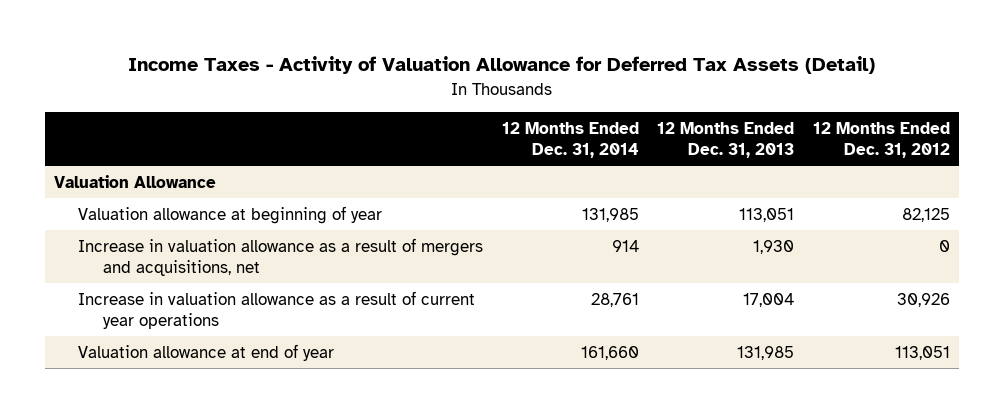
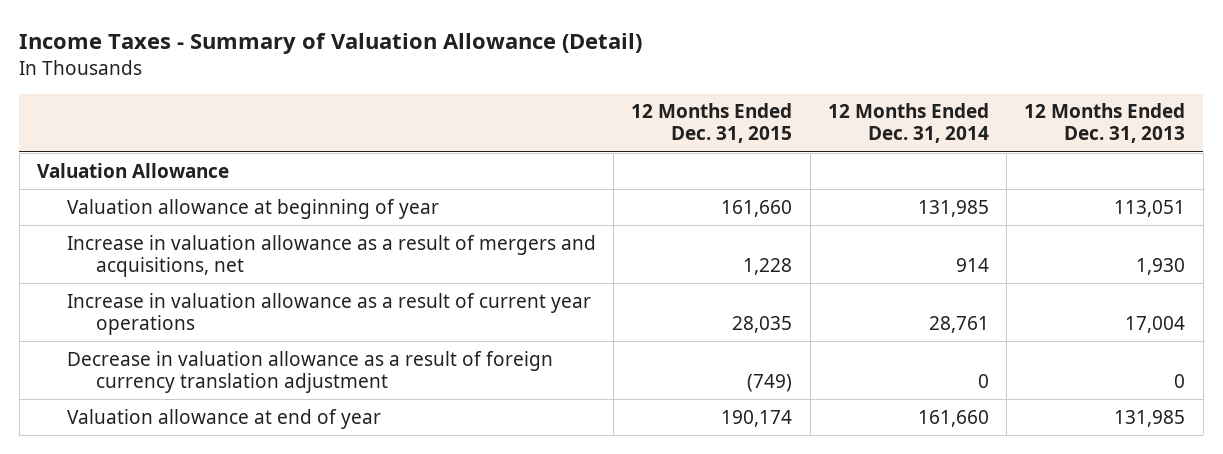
[127,56,875,75] Income Taxes - Activity of Valuation Allowance for Deferred Tax Assets (Detail) -> [19,32,643,54] Income Taxes - Summary of Valuation Allowance (Detail)
[812,121,950,159] 12 Months Ended Dec. 31, 2012 -> none
none -> [631,103,793,144] 12 Months Ended Dec. 31, 2015
none -> [66,350,553,393] Decrease in valuation allowance as a result of foreign currency translation adjustment

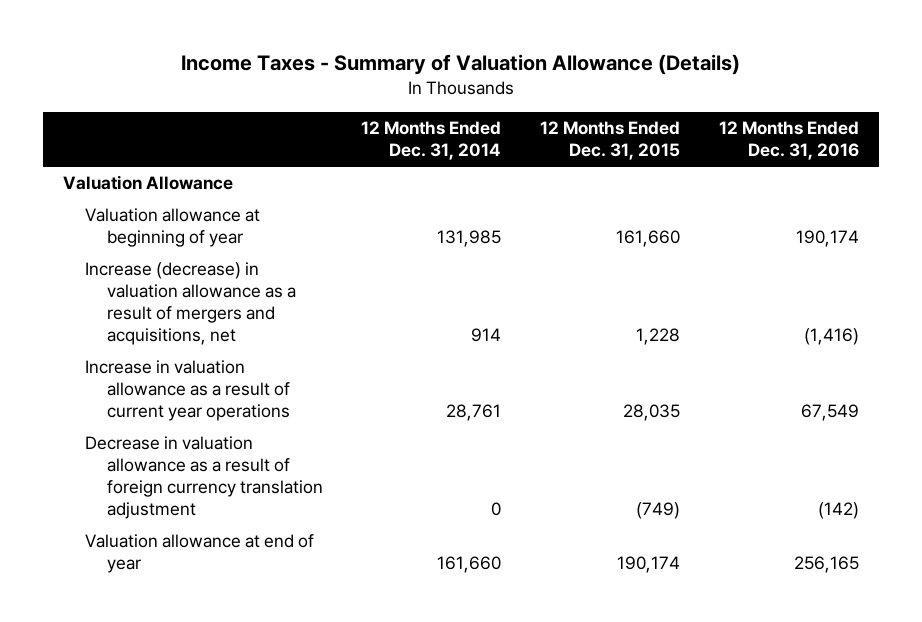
[19,32,643,54] Income Taxes - Summary of Valuation Allowance (Detail) -> [180,54,740,76] Income Taxes - Summary of Valuation Allowance (Details)
[1024,103,1186,144] 12 Months Ended Dec. 31, 2013 -> none
none -> [719,121,860,161] 12 Months Ended Dec. 31, 2016
[66,234,596,277] Increase in valuation allowance as a result of mergers and acquisitions, net -> [84,262,296,346] Increase (decrease) in valuation allowance as a result of mergers and acquisitions, net

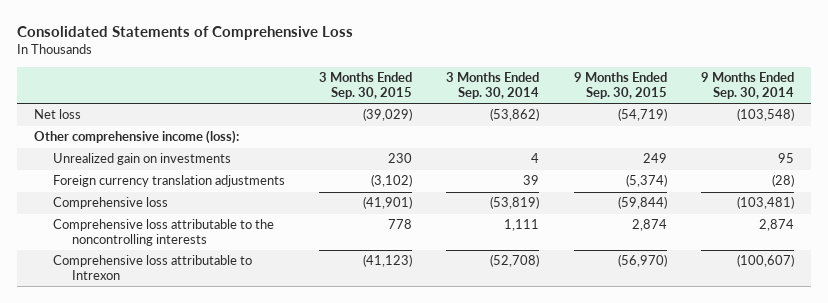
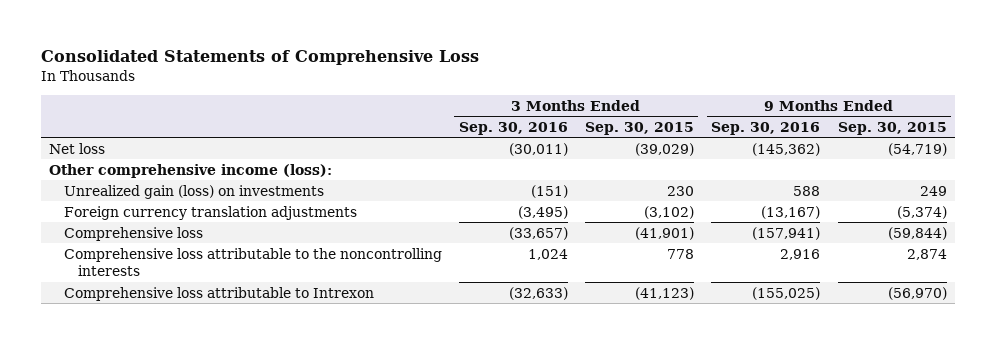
[446,72,540,99] 3 Months Ended Sep. 30, 2014 -> none
[700,72,794,99] 9 Months Ended Sep. 30, 2014 -> none
none -> [458,121,568,135] Sep. 30, 2016
none -> [711,121,821,135] Sep. 30, 2016
[52,153,231,166] Unrealized gain on investments -> [63,184,324,199] Unrealized gain (loss) on investments

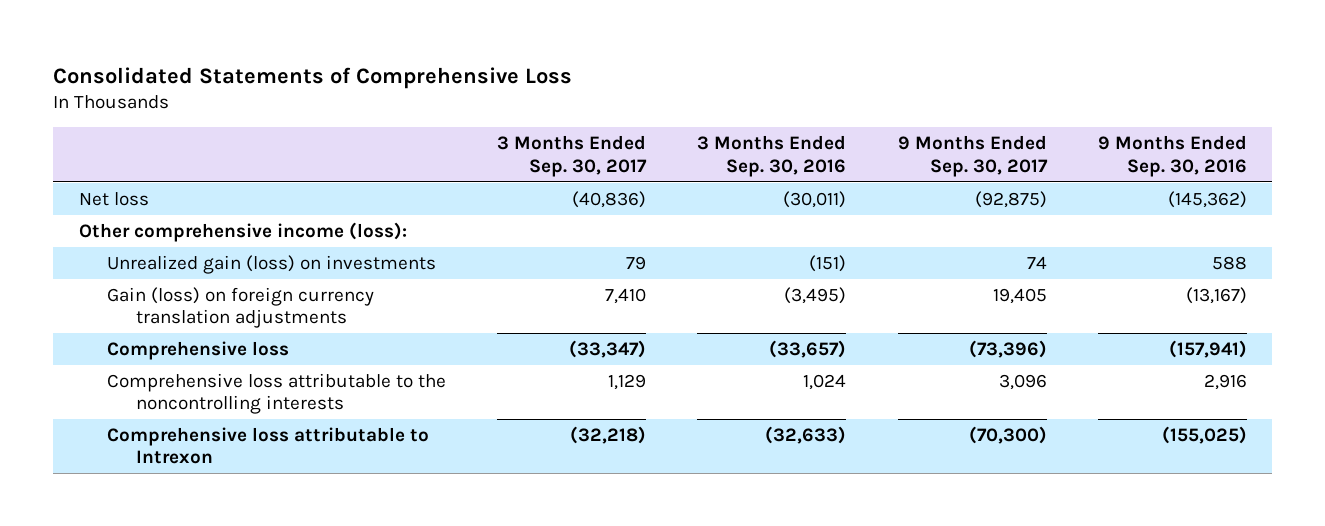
[585,121,695,135] Sep. 30, 2015 -> none
[837,121,947,135] Sep. 30, 2015 -> none
none -> [497,135,648,177] 3 Months Ended Sep. 30, 2017
none -> [897,135,1048,177] 9 Months Ended Sep. 30, 2017
[63,205,357,220] Foreign currency translation adjustments -> [107,286,375,329] Gain (loss) on foreign currency translation adjustments

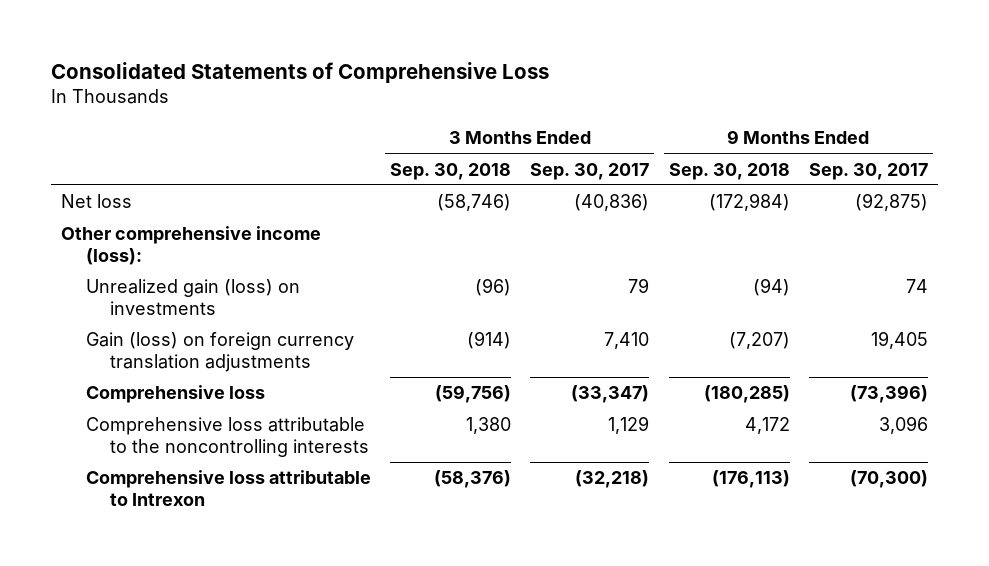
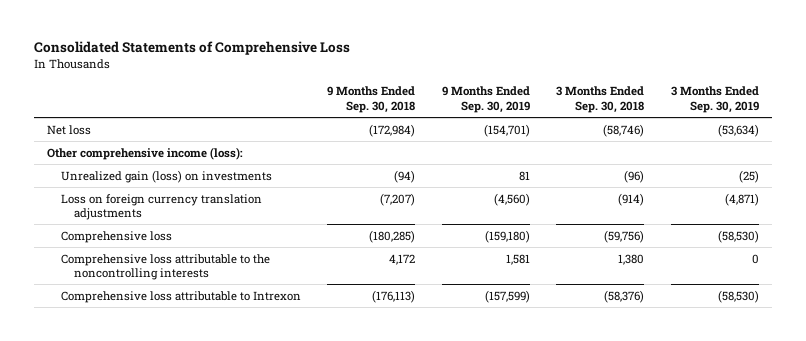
[530,162,650,180] Sep. 30, 2017 -> none
[809,162,929,180] Sep. 30, 2017 -> none
none -> [441,86,530,113] 9 Months Ended Sep. 30, 2019
none -> [670,86,759,113] 3 Months Ended Sep. 30, 2019
[85,332,354,372] Gain (loss) on foreign currency translation adjustments -> [60,193,262,220] Loss on foreign currency translation adjustments

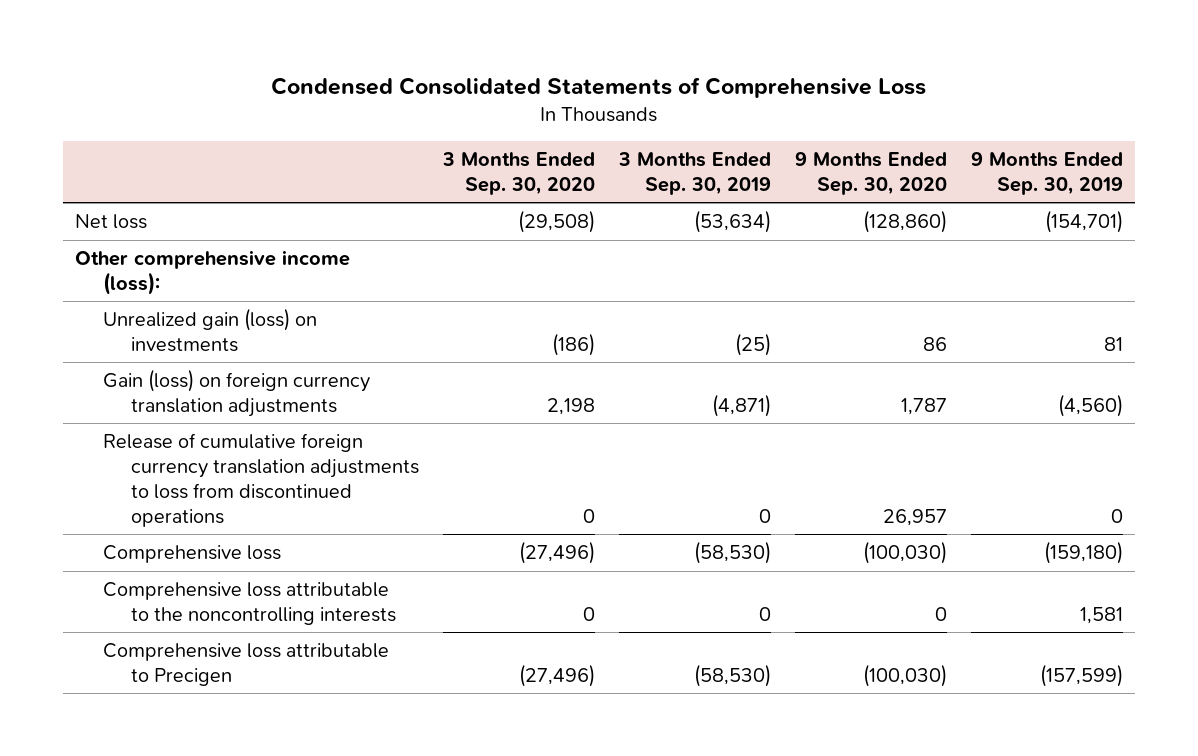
[34,41,351,56] Consolidated Statements of Comprehensive Loss -> [270,77,926,99] Condensed Consolidated Statements of Comprehensive Loss
[327,86,416,113] 9 Months Ended Sep. 30, 2018 -> none
[556,86,645,113] 3 Months Ended Sep. 30, 2018 -> none
none -> [442,151,596,195] 3 Months Ended Sep. 30, 2020
none -> [794,151,947,195] 9 Months Ended Sep. 30, 2020
[60,193,262,220] Loss on foreign currency translation adjustments -> [103,369,371,417] Gain (loss) on foreign currency translation adjustments
none -> [103,433,420,527] Release of cumulative foreign currency translation adjustments to loss from discontinued operations
[60,290,301,303] Comprehensive loss attributable to Intrexon -> [103,643,390,686] Comprehensive loss attributable to Precigen

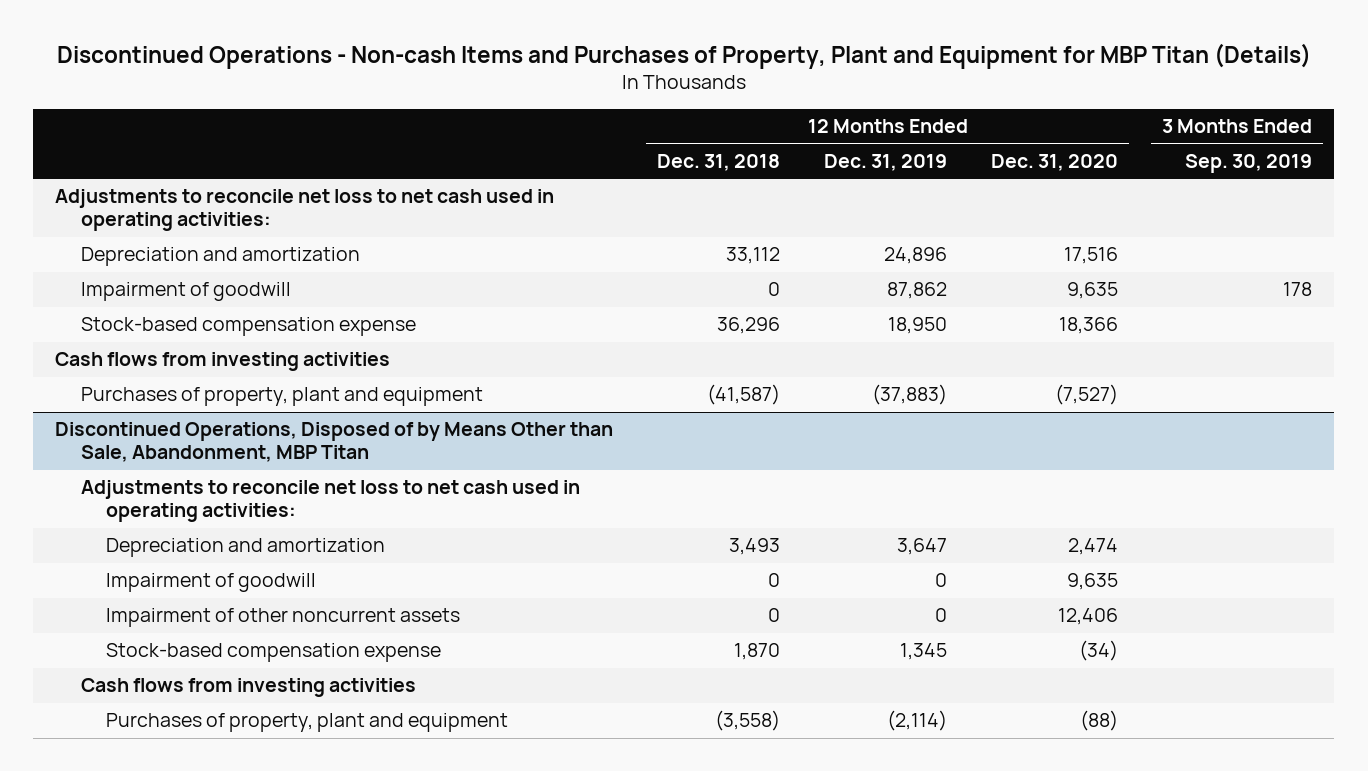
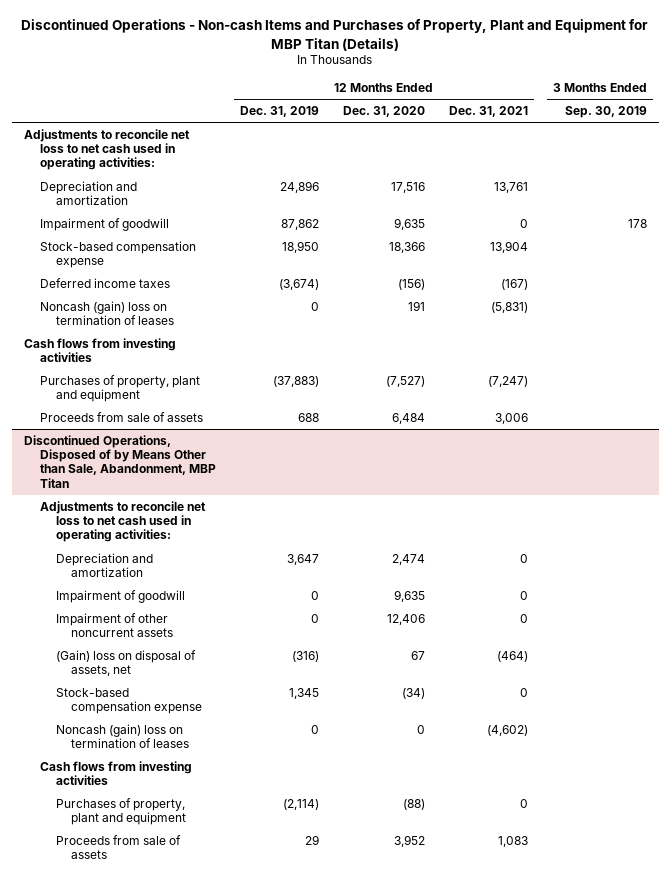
[657,153,781,171] Dec. 31, 2018 -> none
none -> [449,106,529,118] Dec. 31, 2021
none -> [39,277,170,288] Deferred income taxes
none -> [39,300,174,326] Noncash (gain) loss on termination of leases
none -> [39,411,203,422] Proceeds from sale of assets
none -> [55,649,196,677] (Gain) loss on disposal of assets, net
none -> [55,723,190,749] Noncash (gain) loss on termination of leases
none -> [55,834,181,860] Proceeds from sale of assets

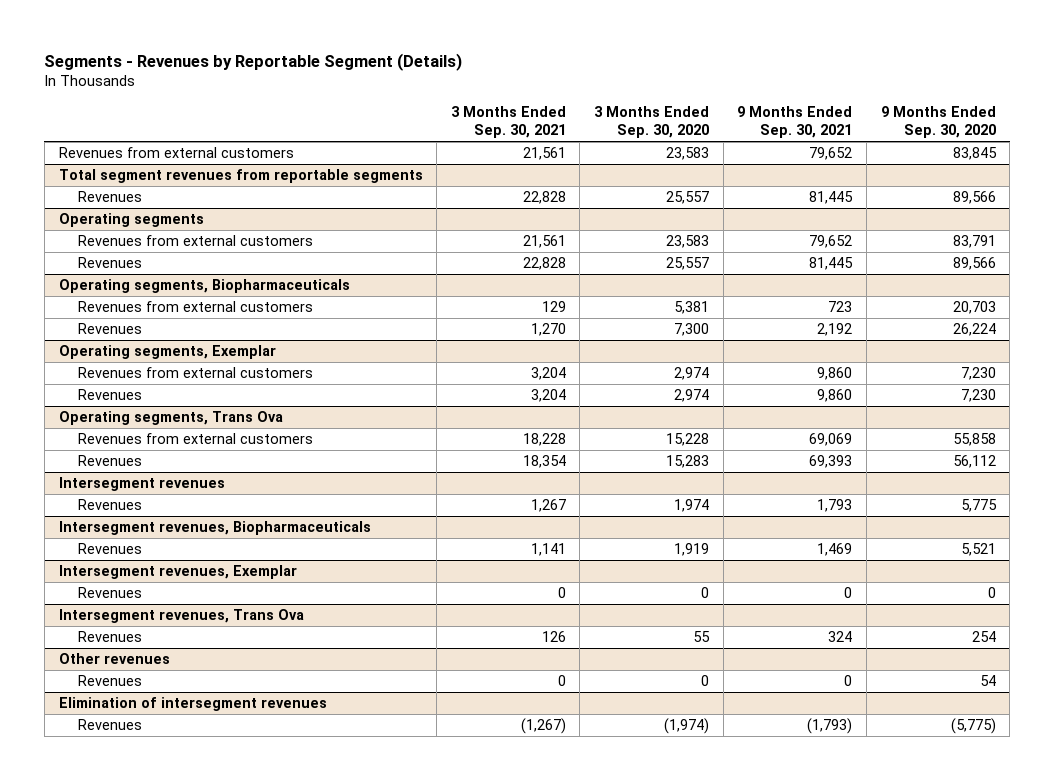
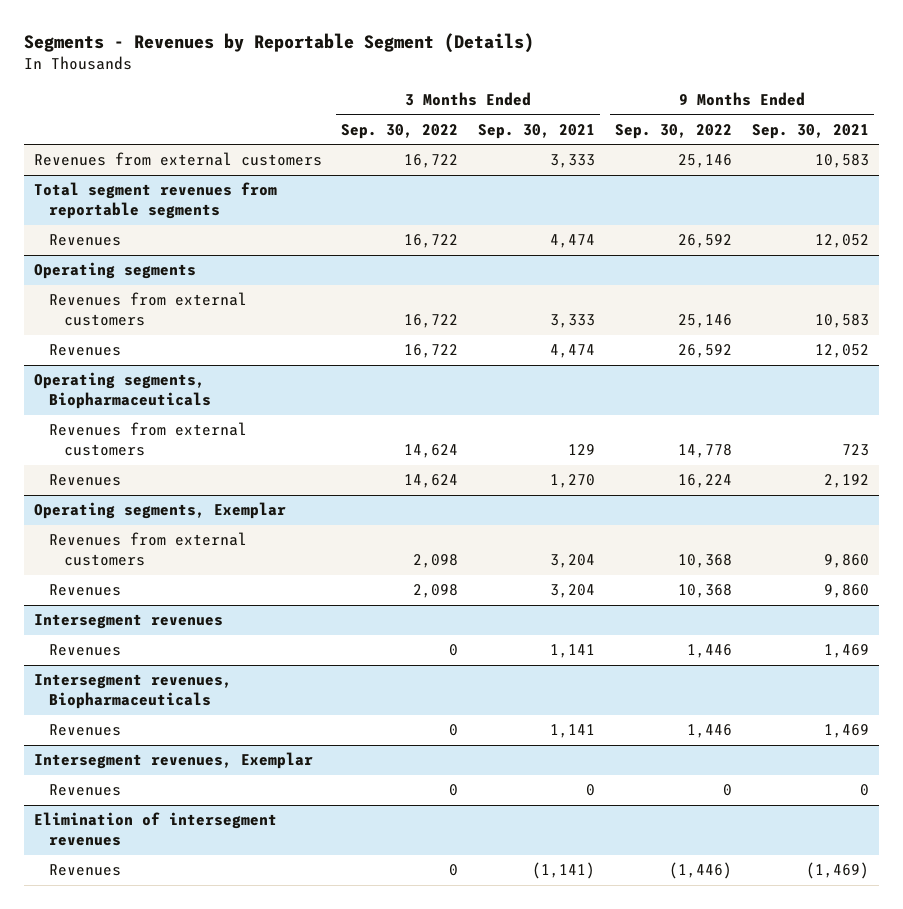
[594,106,710,139] 3 Months Ended Sep. 30, 2020 -> none
[880,106,996,139] 9 Months Ended Sep. 30, 2020 -> none
none -> [341,123,459,139] Sep. 30, 2022
none -> [615,123,733,139] Sep. 30, 2022
[522,147,566,161] 21,561 -> [550,154,596,169] 3,333
[809,147,853,161] 79,652 -> [815,154,870,169] 10,583
[522,191,566,205] 22,828 -> [550,234,596,249] 4,474
[809,191,854,205] 81,445 -> [815,234,870,249] 12,052
[522,235,566,249] 21,561 -> [550,314,596,329] 3,333
[809,235,853,249] 79,652 -> [815,314,870,329] 10,583
[522,257,566,271] 22,828 -> [550,344,596,359] 4,474
[809,257,854,271] 81,445 -> [815,344,870,359] 12,052
[58,411,283,426] Operating segments, Trans Ova -> none
[78,433,314,445] Revenues from external customers -> none
[78,455,143,467] Revenues -> none
[530,499,566,513] 1,267 -> [550,644,596,659] 1,141
[817,499,853,513] 1,793 -> [824,644,870,659] 1,469
[58,609,304,624] Intersegment revenues, Trans Ova -> none
[78,631,143,643] Revenues -> none
[58,653,170,665] Other revenues -> none
[78,675,143,687] Revenues -> none
[520,718,566,735] (1,267) -> [532,862,596,880] (1,141)
[807,718,853,735] (1,793) -> [806,862,870,880] (1,469)

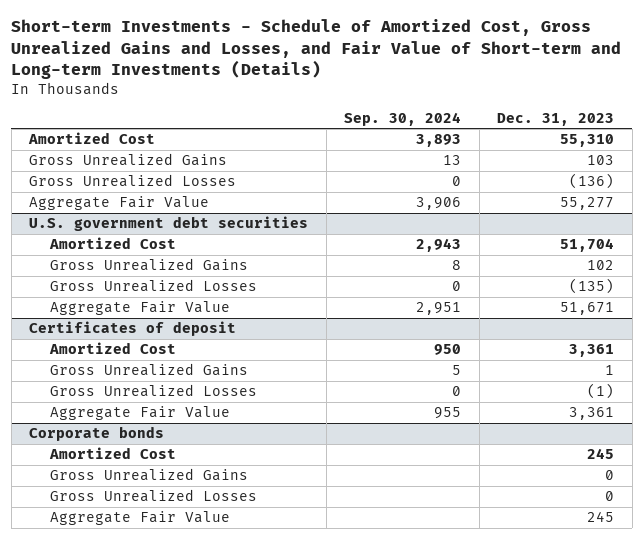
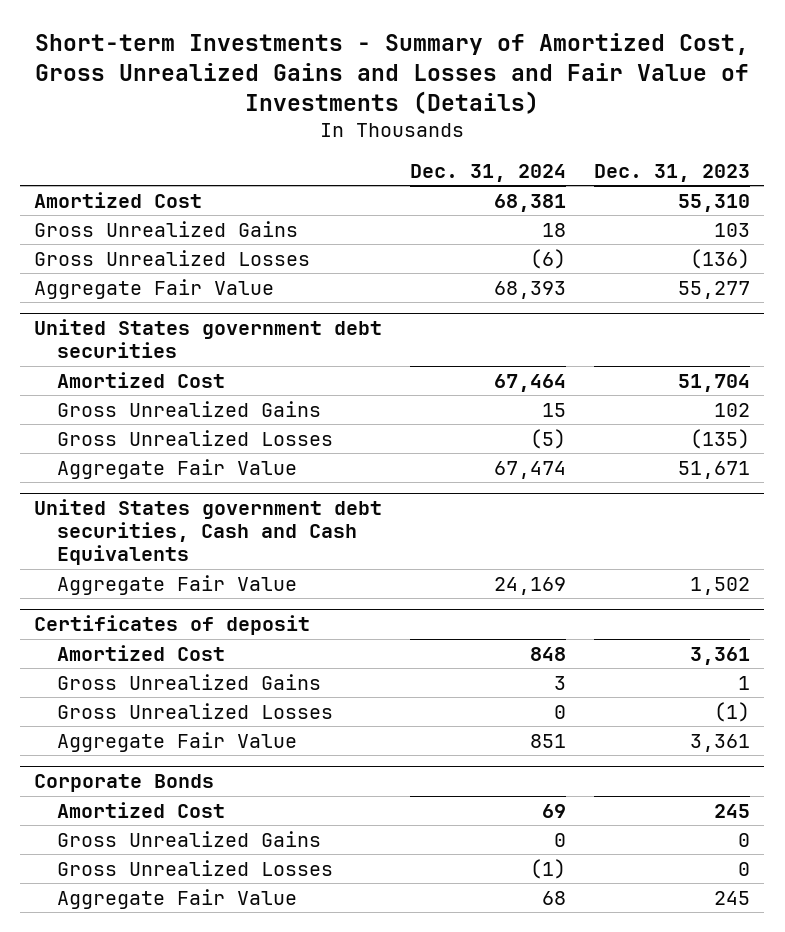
[11,19,622,80] Short-term Investments - Schedule of Amortized Cost, Gross Unrealized Gains and Losses, and Fair Value of Short-term and Long-term Investments (Details) -> [35,32,750,114] Short-term Investments - Summary of Amortized Cost, Gross Unrealized Gains and Losses and Fair Value of Investments (Details)
[344,111,462,126] Sep. 30, 2024 -> none
none -> [410,163,567,182] Dec. 31, 2024
[29,216,309,232] U.S. government debt securities -> [34,319,383,359] United States government debt securities
none -> [34,499,383,566] United States government debt securities, Cash and Cash Equivalents
none -> [56,574,297,595] Aggregate Fair Value
[29,426,165,442] Corporate bonds -> [34,774,215,793] Corporate Bonds

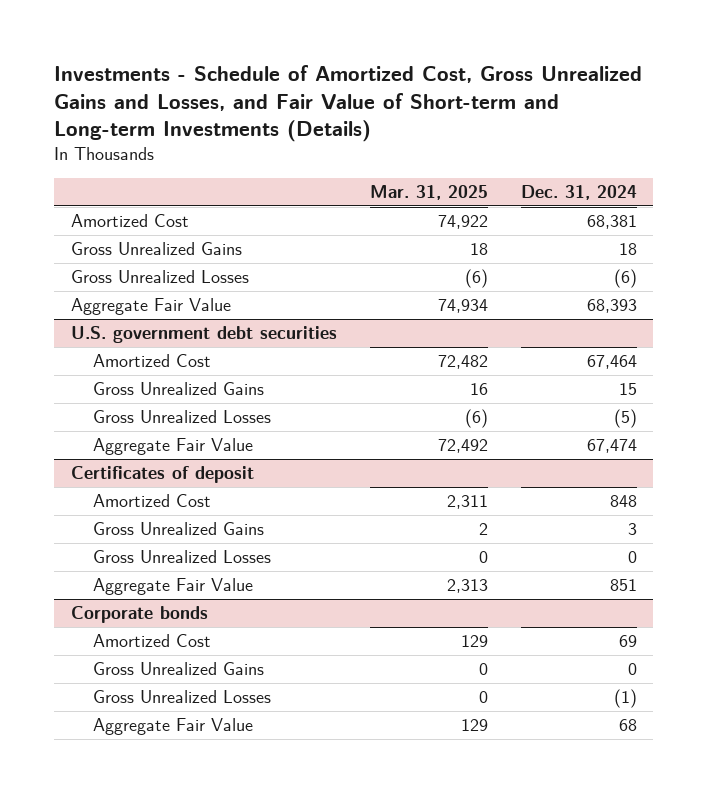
[35,32,750,114] Short-term Investments - Summary of Amortized Cost, Gross Unrealized Gains and Losses and Fair Value of Investments (Details) -> [54,65,643,143] Investments - Schedule of Amortized Cost, Gross Unrealized Gains and Losses, and Fair Value of Short-term and Long-term Investments (Details)
[594,163,751,182] Dec. 31, 2023 -> none
none -> [369,184,488,200] Mar. 31, 2025
[34,319,383,359] United States government debt securities -> [70,326,337,344] U.S. government debt securities
[34,499,383,566] United States government debt securities, Cash and Cash Equivalents -> none
[56,574,297,595] Aggregate Fair Value -> none
[34,774,215,793] Corporate Bonds -> [70,606,208,624] Corporate bonds

